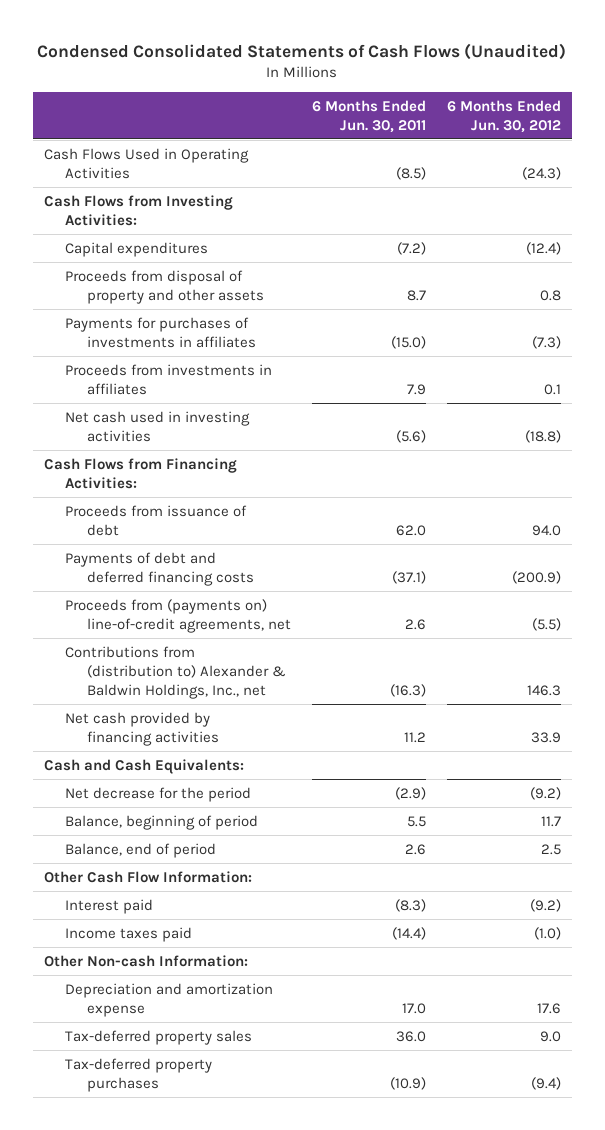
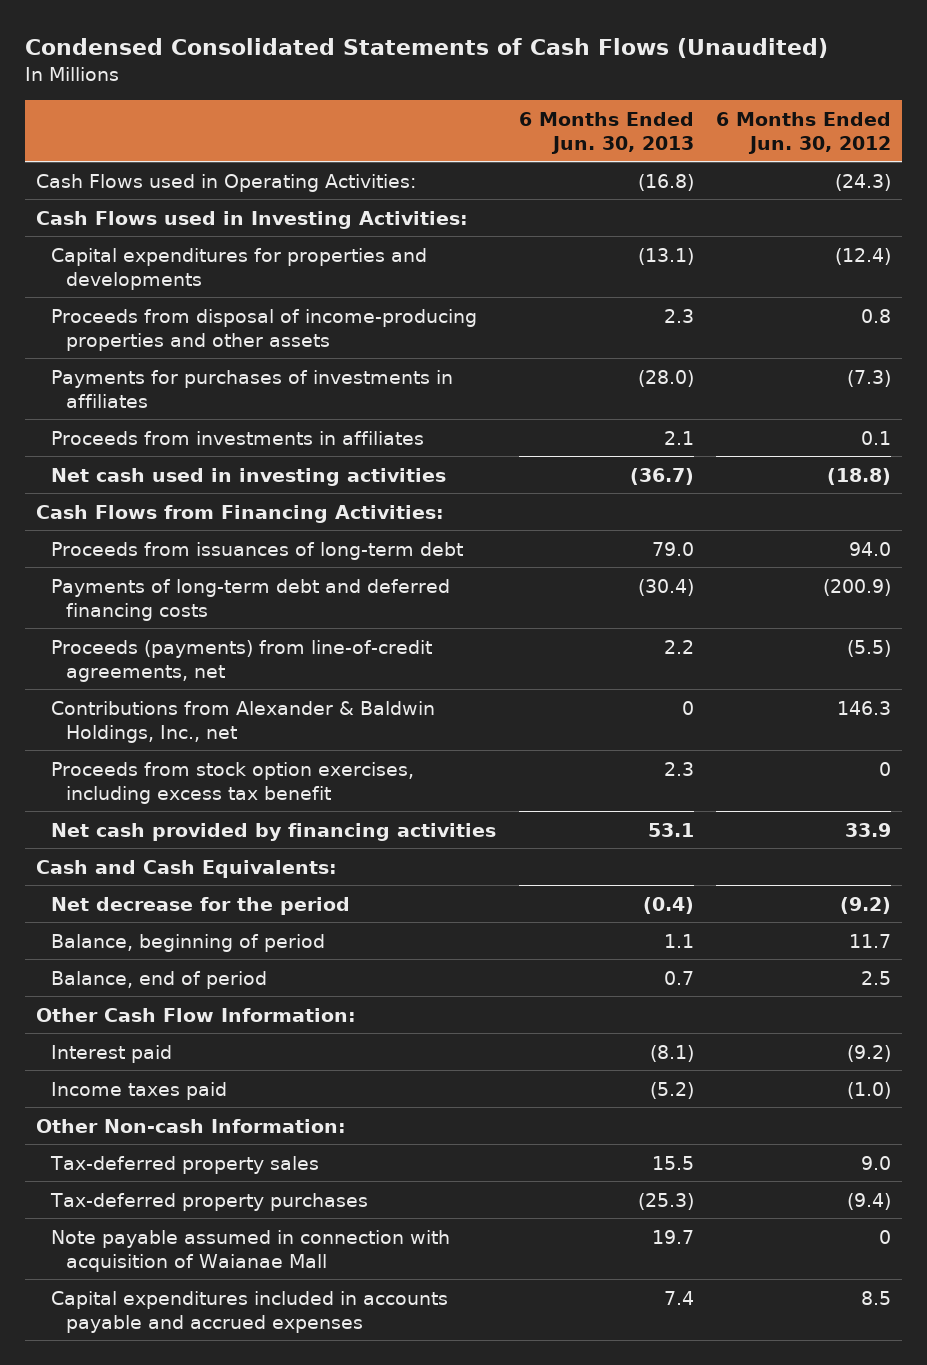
[312,99,427,133] 6 Months Ended Jun. 30, 2011 -> none
none -> [518,111,694,154] 6 Months Ended Jun. 30, 2013
[43,147,249,179] Cash Flows Used in Operating Activities -> [36,173,417,192] Cash Flows used in Operating Activities:
[43,194,233,226] Cash Flows from Investing Activities: -> [36,210,469,229] Cash Flows used in Investing Activities:
[65,241,209,257] Capital expenditures -> [51,247,428,290] Capital expenditures for properties and developments
[65,269,265,304] Proceeds from disposal of property and other assets -> [51,308,478,351] Proceeds from disposal of income-producing properties and other assets
[65,504,248,536] Proceeds from issuance of debt -> [51,541,464,560] Proceeds from issuances of long-term debt
[65,551,255,586] Payments of debt and deferred financing costs -> [51,578,451,621] Payments of long-term debt and deferred financing costs
[65,598,292,633] Proceeds from (payments on) line-of-credit agreements, net -> [51,639,433,682] Proceeds (payments) from line-of-credit agreements, net
[65,645,287,699] Contributions from (distribution to) Alexander & Baldwin Holdings, Inc., net -> [51,700,436,743] Contributions from Alexander & Baldwin Holdings, Inc., net
none -> [51,761,415,804] Proceeds from stock option exercises, including excess tax benefit
[65,982,274,1017] Depreciation and amortization expense -> none
none -> [51,1229,451,1272] Note payable assumed in connection with acquisition of Waianae Mall
none -> [51,1290,449,1333] Capital expenditures included in accounts payable and accrued expenses

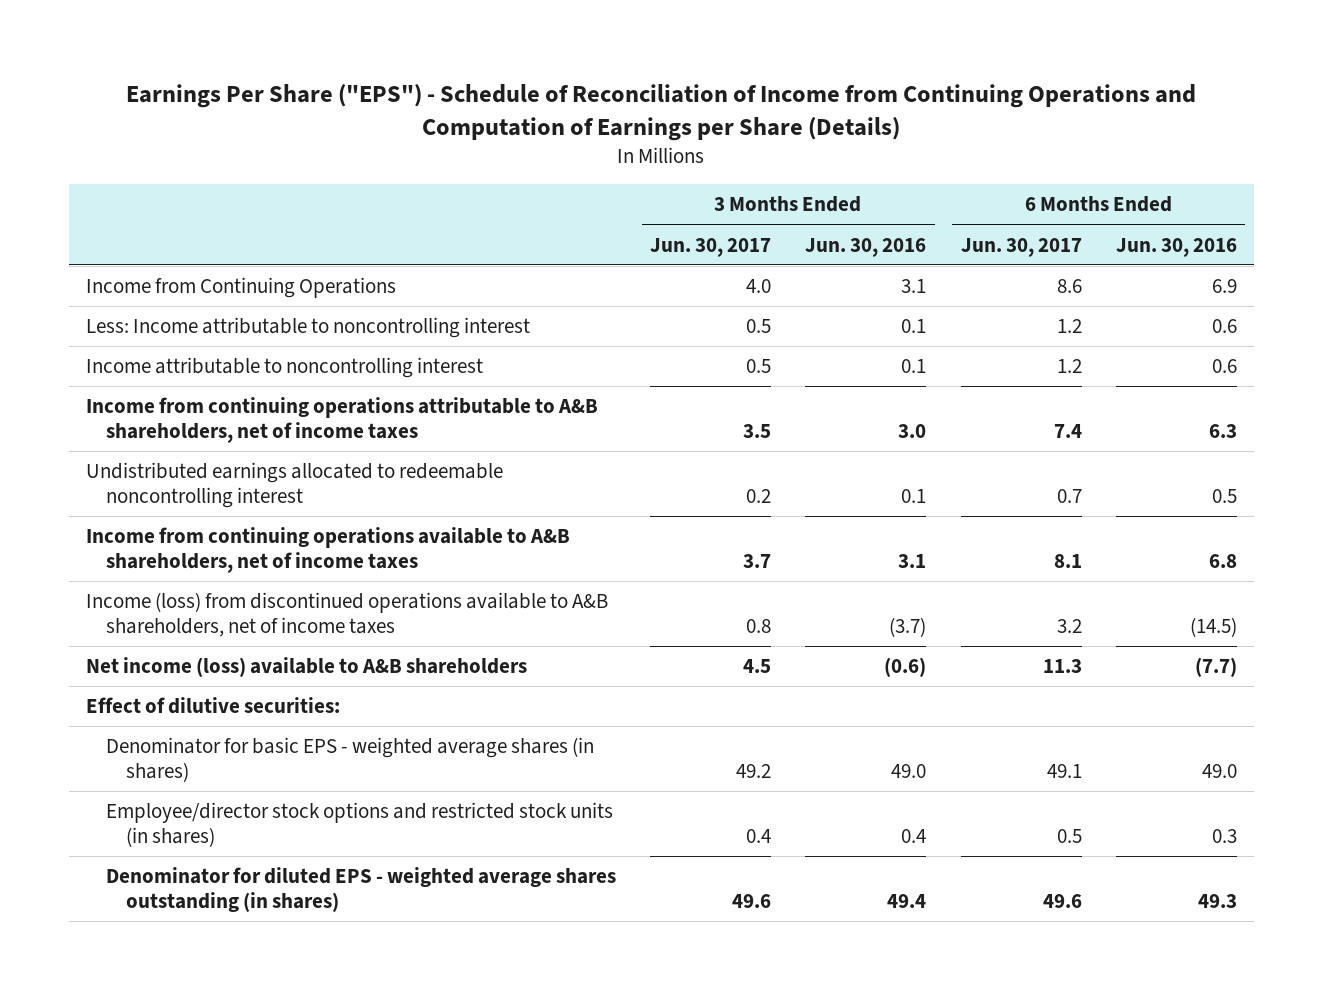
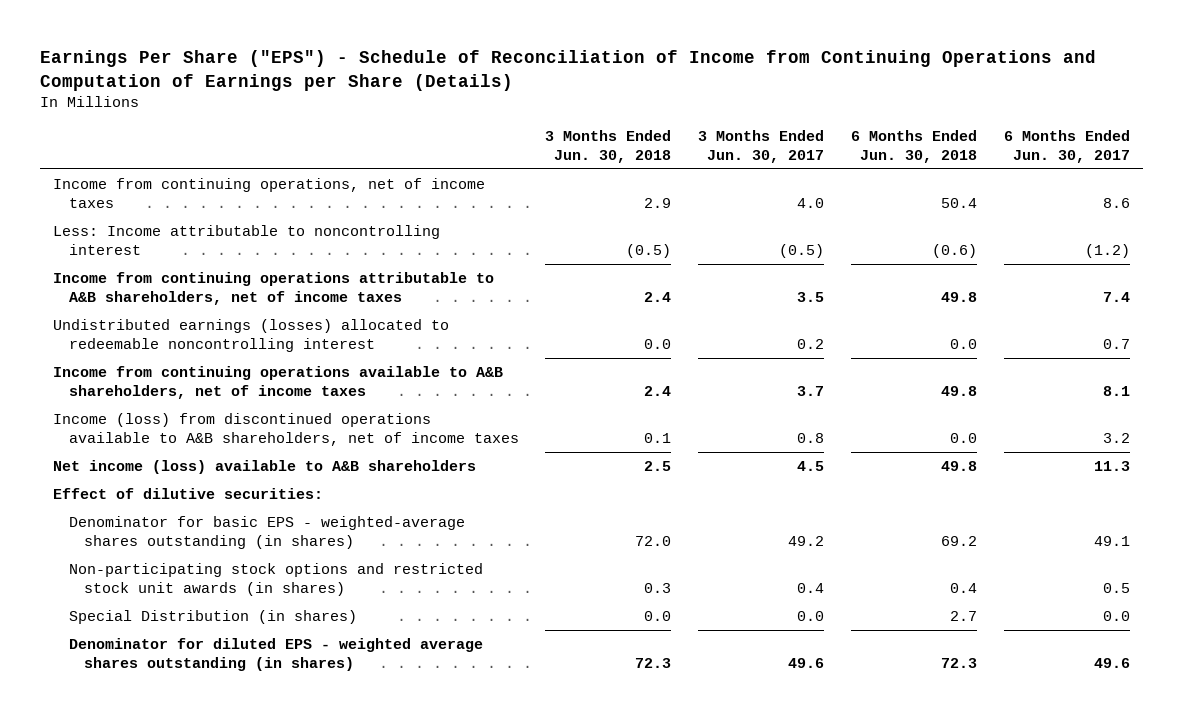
[805,237,927,257] Jun. 30, 2016 -> none
[1115,237,1237,257] Jun. 30, 2016 -> none
none -> [545,129,672,163] 3 Months Ended Jun. 30, 2018
none -> [851,129,978,163] 6 Months Ended Jun. 30, 2018
[85,357,483,379] Income attributable to noncontrolling interest -> none
[85,277,396,299] Income from Continuing Operations -> [53,177,486,208] Income from continuing operations, net of income taxes
[746,319,772,334] 0.5 -> [779,243,825,258] (0.5)
[1056,319,1082,334] 1.2 -> [1084,243,1130,258] (1.2)
[85,462,503,508] Undistributed earnings allocated to redeemable noncontrolling interest -> [53,318,450,352] Undistributed earnings (losses) allocated to redeemable noncontrolling interest
[105,737,594,782] Denominator for basic EPS - weighted average shares (in shares) -> [68,515,465,549] Denominator for basic EPS - weighted-average shares outstanding (in shares)
[105,802,613,847] Employee/director stock options and restricted stock units (in shares) -> [68,562,483,596] Non-participating stock options and restricted stock unit awards (in shares)
none -> [68,609,357,624] Special Distribution (in shares)

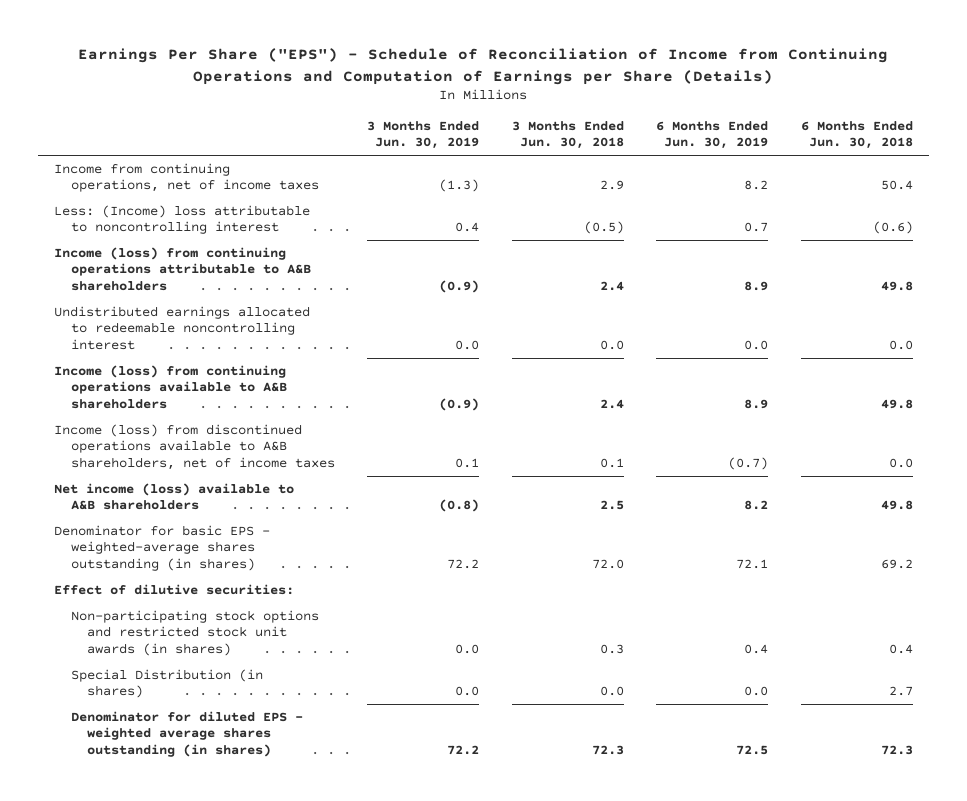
[698,129,825,163] 3 Months Ended Jun. 30, 2017 -> none
[1003,129,1130,163] 6 Months Ended Jun. 30, 2017 -> none
none -> [367,120,480,150] 3 Months Ended Jun. 30, 2019
none -> [656,120,769,150] 6 Months Ended Jun. 30, 2019
[53,224,441,255] Less: Income attributable to noncontrolling interest -> [54,204,311,235] Less: (Income) loss attributable to noncontrolling interest
[53,271,495,305] Income from continuing operations attributable to A&B shareholders, net of income taxes -> [54,246,311,291] Income (loss) from continuing operations attributable to A&B shareholders
[53,318,450,352] Undistributed earnings (losses) allocated to redeemable noncontrolling interest -> [54,305,311,350] Undistributed earnings allocated to redeemable noncontrolling interest
[53,365,504,399] Income from continuing operations available to A&B shareholders, net of income taxes -> [54,364,287,409] Income (loss) from continuing operations available to A&B shareholders
[53,487,324,499] Effect of dilutive securities: -> [54,583,295,595] Effect of dilutive securities:

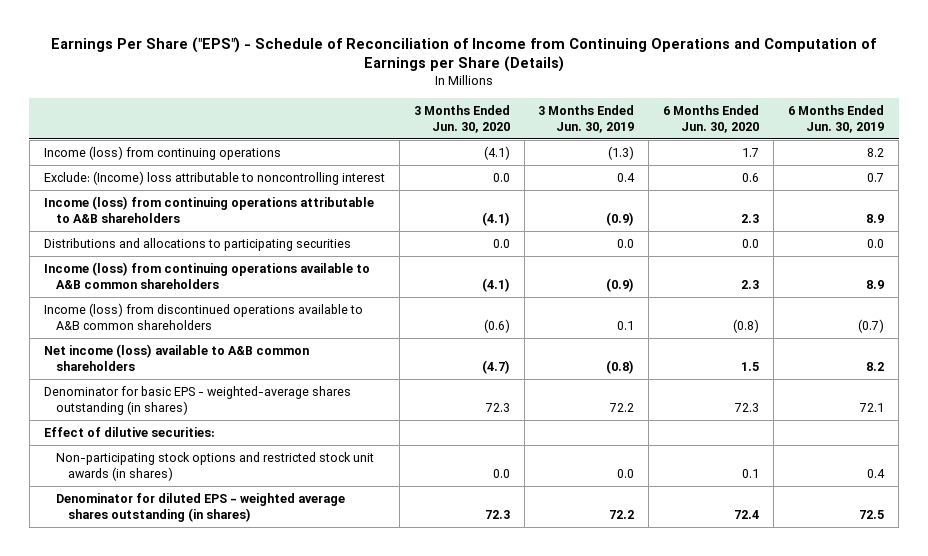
[511,120,624,150] 3 Months Ended Jun. 30, 2018 -> none
[800,120,913,150] 6 Months Ended Jun. 30, 2018 -> none
none -> [413,104,510,133] 3 Months Ended Jun. 30, 2020
none -> [663,104,760,133] 6 Months Ended Jun. 30, 2020
[54,162,319,193] Income from continuing operations, net of income taxes -> [43,145,281,160] Income (loss) from continuing operations
[54,204,311,235] Less: (Income) loss attributable to noncontrolling interest -> [43,170,385,185] Exclude: (Income) loss attributable to noncontrolling interest
[54,305,311,350] Undistributed earnings allocated to redeemable noncontrolling interest -> none
none -> [43,237,351,251] Distributions and allocations to participating securities
[54,364,287,409] Income (loss) from continuing operations available to A&B shareholders -> [43,261,370,290] Income (loss) from continuing operations available to A&B common shareholders
[54,423,335,470] Income (loss) from discontinued operations available to A&B shareholders, net of income taxes -> [43,302,363,331] Income (loss) from discontinued operations available to A&B common shareholders
[54,482,295,511] Net income (loss) available to A&B shareholders -> [43,343,309,372] Net income (loss) available to A&B common shareholders
[70,668,263,699] Special Distribution (in shares) -> none

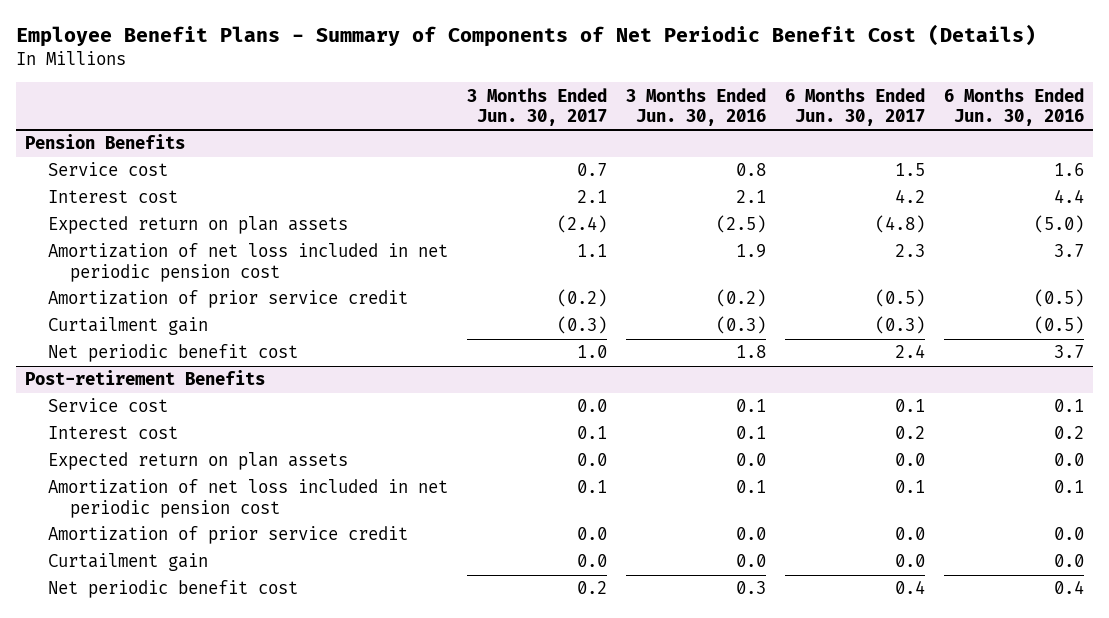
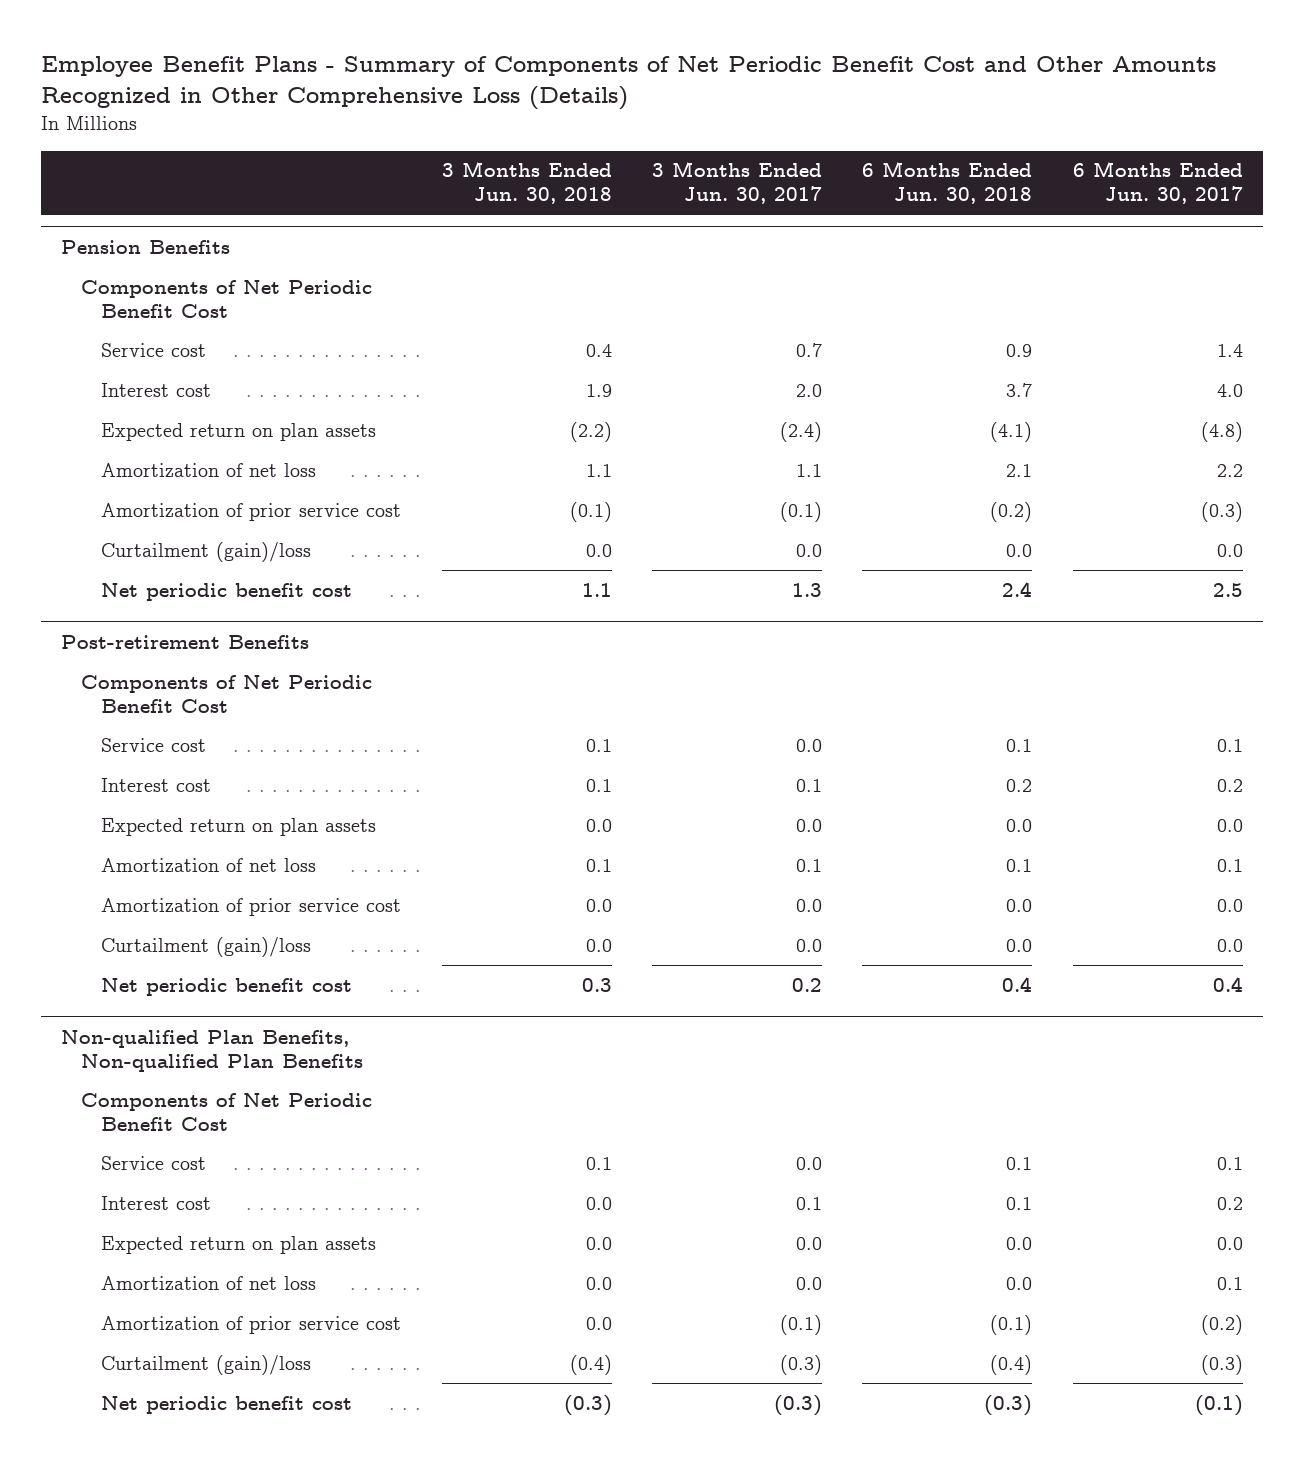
[15,24,1036,48] Employee Benefit Plans - Summary of Components of Net Periodic Benefit Cost (Details) -> [40,56,1216,111] Employee Benefit Plans - Summary of Components of Net Periodic Benefit Cost and Other Amounts Recognized in Other Comprehensive Loss (Details)
[625,87,766,126] 3 Months Ended Jun. 30, 2016 -> none
[943,87,1084,126] 6 Months Ended Jun. 30, 2016 -> none
none -> [441,161,612,205] 3 Months Ended Jun. 30, 2018
none -> [862,161,1033,205] 6 Months Ended Jun. 30, 2018
none -> [81,279,373,318] Components of Net Periodic Benefit Cost
[894,163,925,177] 1.5 -> [1216,343,1243,357] 1.4
[576,190,607,204] 2.1 -> [795,383,822,397] 2.0
[894,189,925,204] 4.2 -> [1216,383,1243,397] 4.0
[47,243,448,282] Amortization of net loss included in net periodic pension cost -> [101,462,317,478] Amortization of net loss
[894,244,925,258] 2.3 -> [1216,463,1243,477] 2.2
[47,290,408,309] Amortization of prior service credit -> [101,502,402,521] Amortization of prior service cost
[556,289,607,308] (0.2) -> [779,501,822,522] (0.1)
[874,289,925,308] (0.5) -> [1200,501,1243,522] (0.3)
[47,317,208,336] Curtailment gain -> [101,541,312,562] Curtailment (gain)/loss
[556,316,607,335] (0.3) -> [795,543,822,557] 0.0
[874,316,925,335] (0.3) -> [1216,543,1243,557] 0.0
[576,345,607,359] 1.0 -> [791,582,822,597] 1.3
[894,344,925,359] 2.4 -> [1212,582,1243,597] 2.5
none -> [81,674,373,713] Components of Net Periodic Benefit Cost
[47,479,448,518] Amortization of net loss included in net periodic pension cost -> [101,857,317,873] Amortization of net loss
[47,526,408,545] Amortization of prior service credit -> [101,897,402,916] Amortization of prior service cost
[47,553,208,572] Curtailment gain -> [101,936,312,957] Curtailment (gain)/loss
none -> [60,1029,364,1072] Non-qualified Plan Benefits, Non-qualified Plan Benefits
none -> [81,1092,373,1131] Components of Net Periodic Benefit Cost
none -> [101,1155,207,1170] Service cost
none -> [101,1195,212,1210] Interest cost
none -> [101,1235,377,1254] Expected return on plan assets
none -> [101,1275,317,1291] Amortization of net loss
none -> [101,1315,402,1334] Amortization of prior service cost
none -> [101,1354,312,1375] Curtailment (gain)/loss
none -> [101,1395,353,1414] Net periodic benefit cost

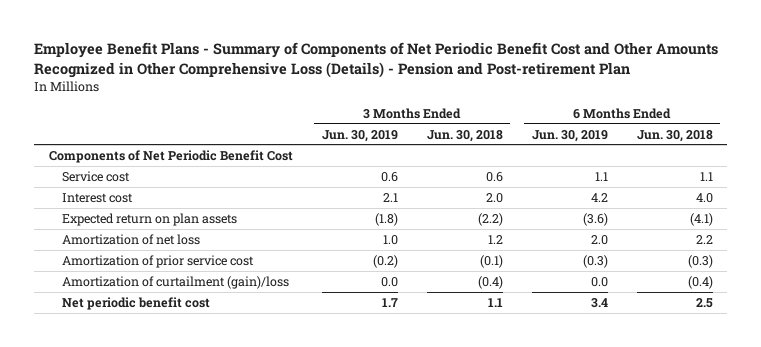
[40,56,1216,111] Employee Benefit Plans - Summary of Components of Net Periodic Benefit Cost and Other Amounts Recognized in Other Comprehensive Loss (Details) -> [34,41,719,78] Employee Benefit Plans - Summary of Components of Net Periodic Benefit Cost and Other Amounts Recognized in Other Comprehensive Loss (Details) - Pension and Post-retirement Plan
[651,161,822,205] 3 Months Ended Jun. 30, 2017 -> none
[1072,161,1243,205] 6 Months Ended Jun. 30, 2017 -> none
none -> [321,129,398,142] Jun. 30, 2019
none -> [531,129,608,142] Jun. 30, 2019
[60,239,230,254] Pension Benefits -> none
[585,343,612,357] 0.4 -> [485,171,503,182] 0.6
[1006,343,1033,357] 0.9 -> [699,171,713,181] 1.1
[585,383,612,397] 1.9 -> [485,192,503,203] 2.0
[1006,382,1033,397] 3.7 -> [695,192,713,203] 4.0
[60,634,309,649] Post-retirement Benefits -> none
[81,674,373,713] Components of Net Periodic Benefit Cost -> none
[101,737,207,752] Service cost -> none
[101,777,212,792] Interest cost -> none
[101,817,377,836] Expected return on plan assets -> none
[101,857,317,873] Amortization of net loss -> none
[101,897,402,916] Amortization of prior service cost -> none
[101,936,312,957] Curtailment (gain)/loss -> none
[101,977,353,996] Net periodic benefit cost -> none
[60,1029,364,1072] Non-qualified Plan Benefits, Non-qualified Plan Benefits -> none
[81,1092,373,1131] Components of Net Periodic Benefit Cost -> none
[101,1155,207,1170] Service cost -> none
[101,1195,212,1210] Interest cost -> none
[101,1235,377,1254] Expected return on plan assets -> none
[101,1275,317,1291] Amortization of net loss -> none
[101,1315,402,1334] Amortization of prior service cost -> none
[101,1354,312,1375] Curtailment (gain)/loss -> none
[101,1395,353,1414] Net periodic benefit cost -> none
[585,463,612,477] 1.1 -> [487,234,503,244] 1.2
[1006,463,1033,477] 2.1 -> [695,234,713,244] 2.2
[990,501,1033,522] (0.2) -> [687,254,713,268] (0.3)
[101,541,312,562] Curtailment (gain)/loss -> [61,275,289,289] Amortization of curtailment (gain)/loss
[585,543,612,557] 0.0 -> [477,275,503,289] (0.4)
[1006,543,1033,557] 0.0 -> [687,275,713,289] (0.4)
[1002,581,1033,597] 2.4 -> [695,297,713,308] 2.5

